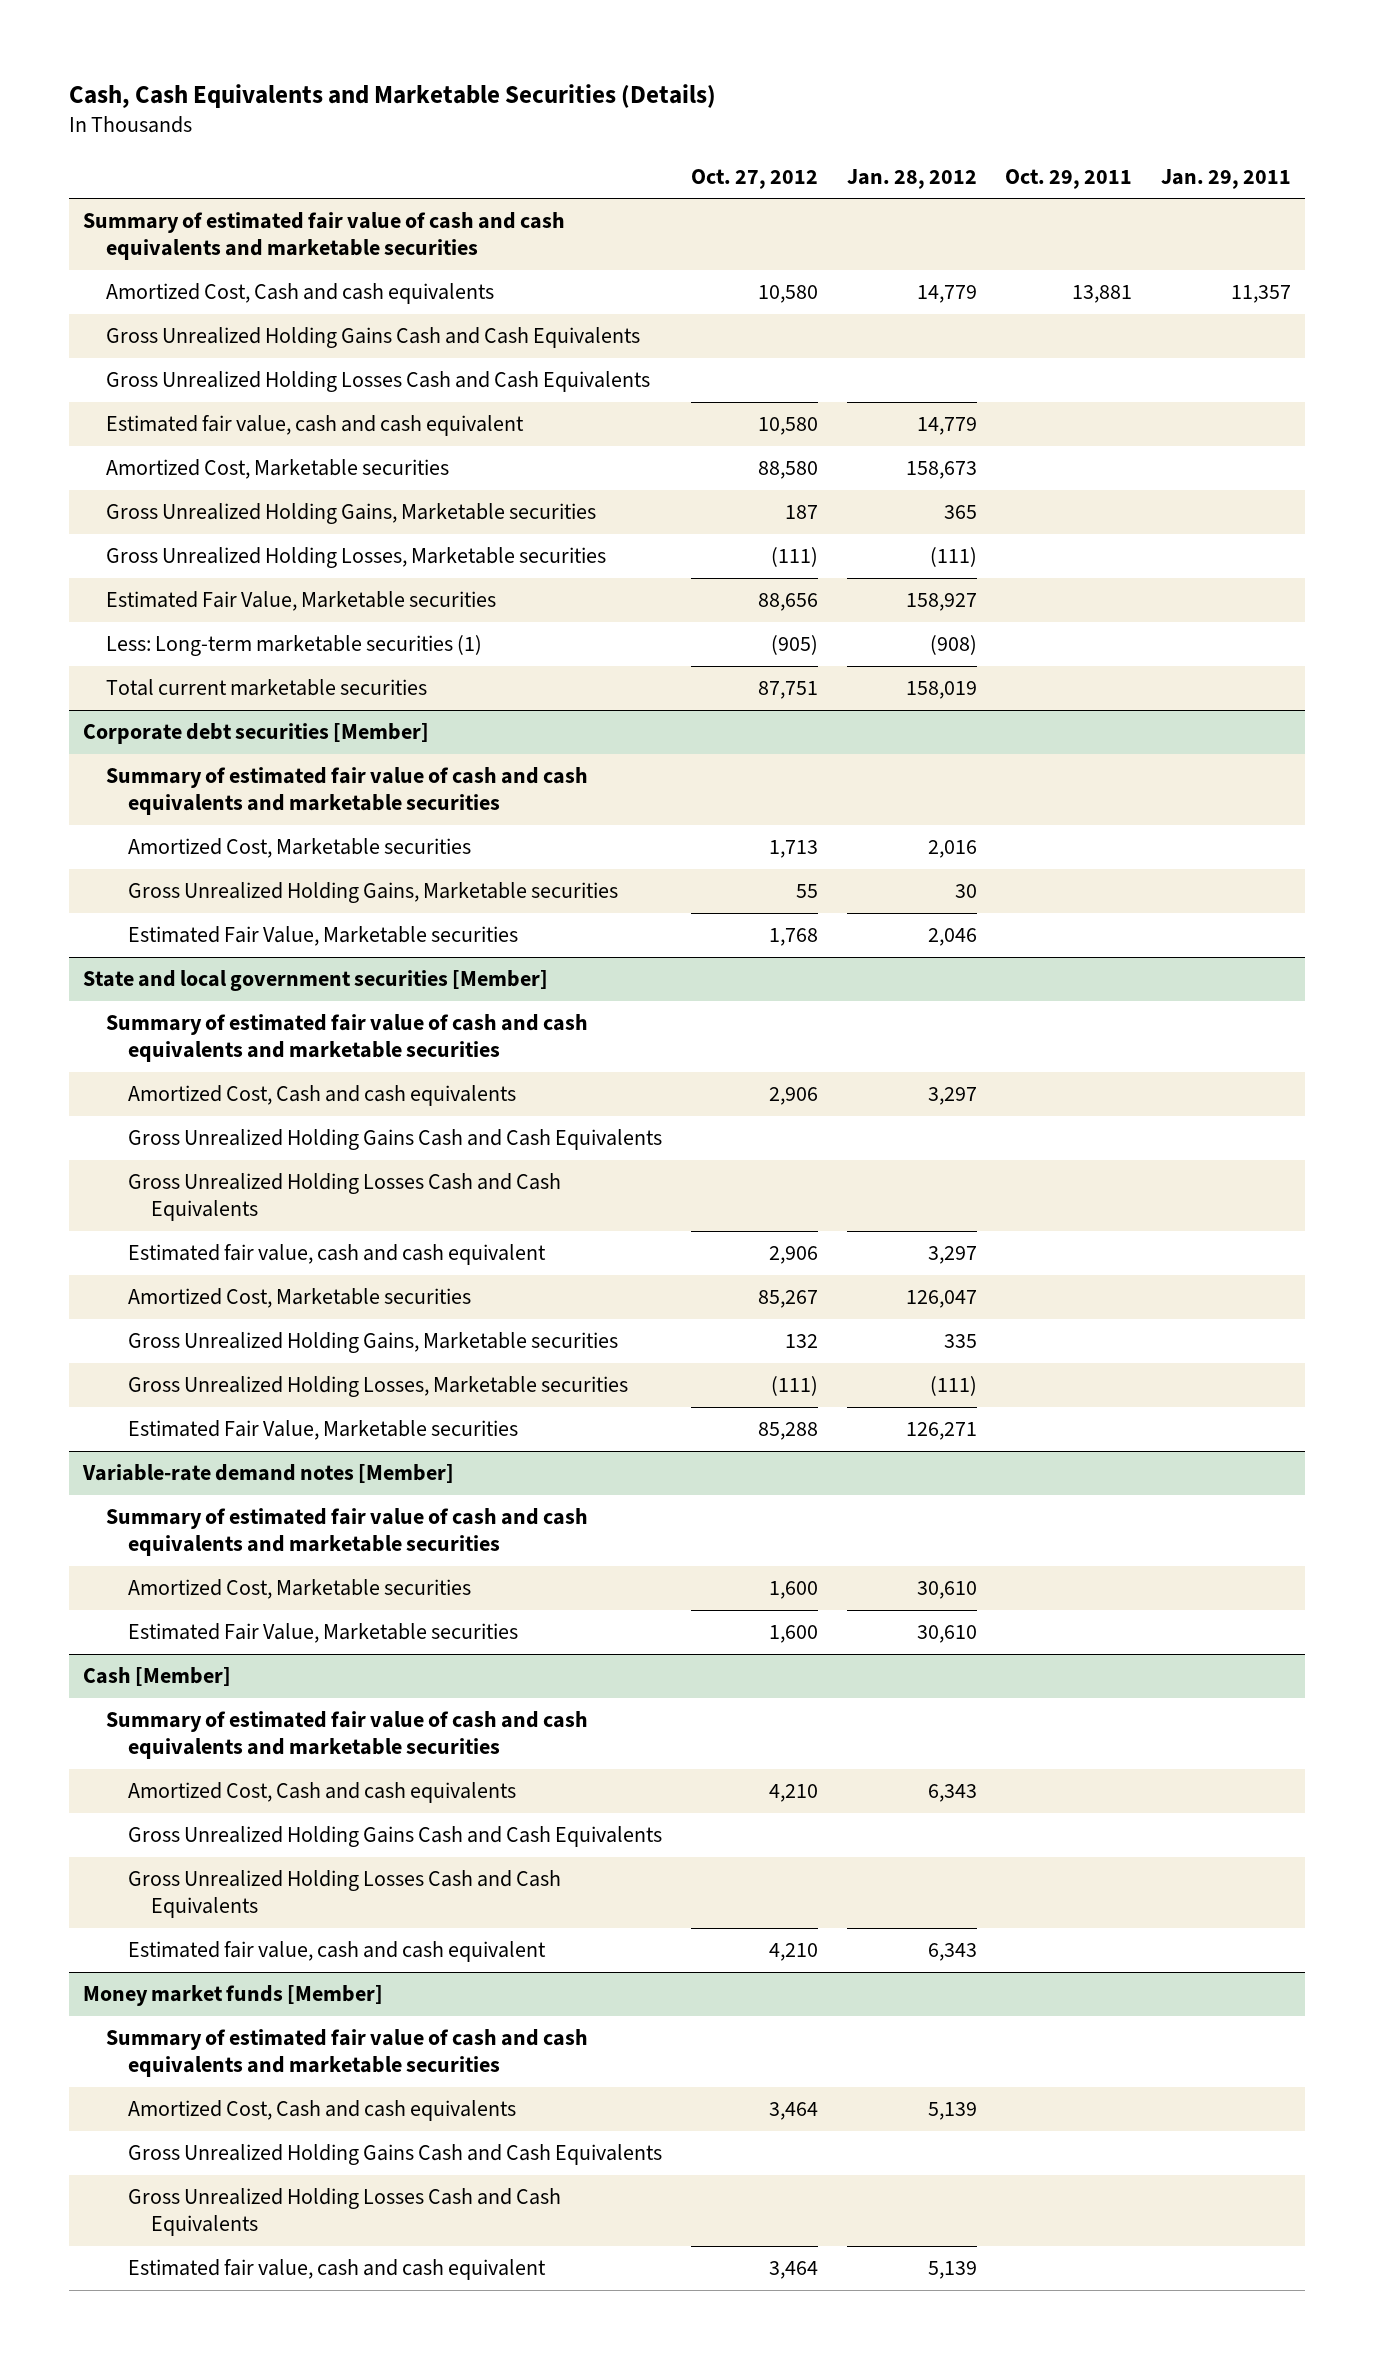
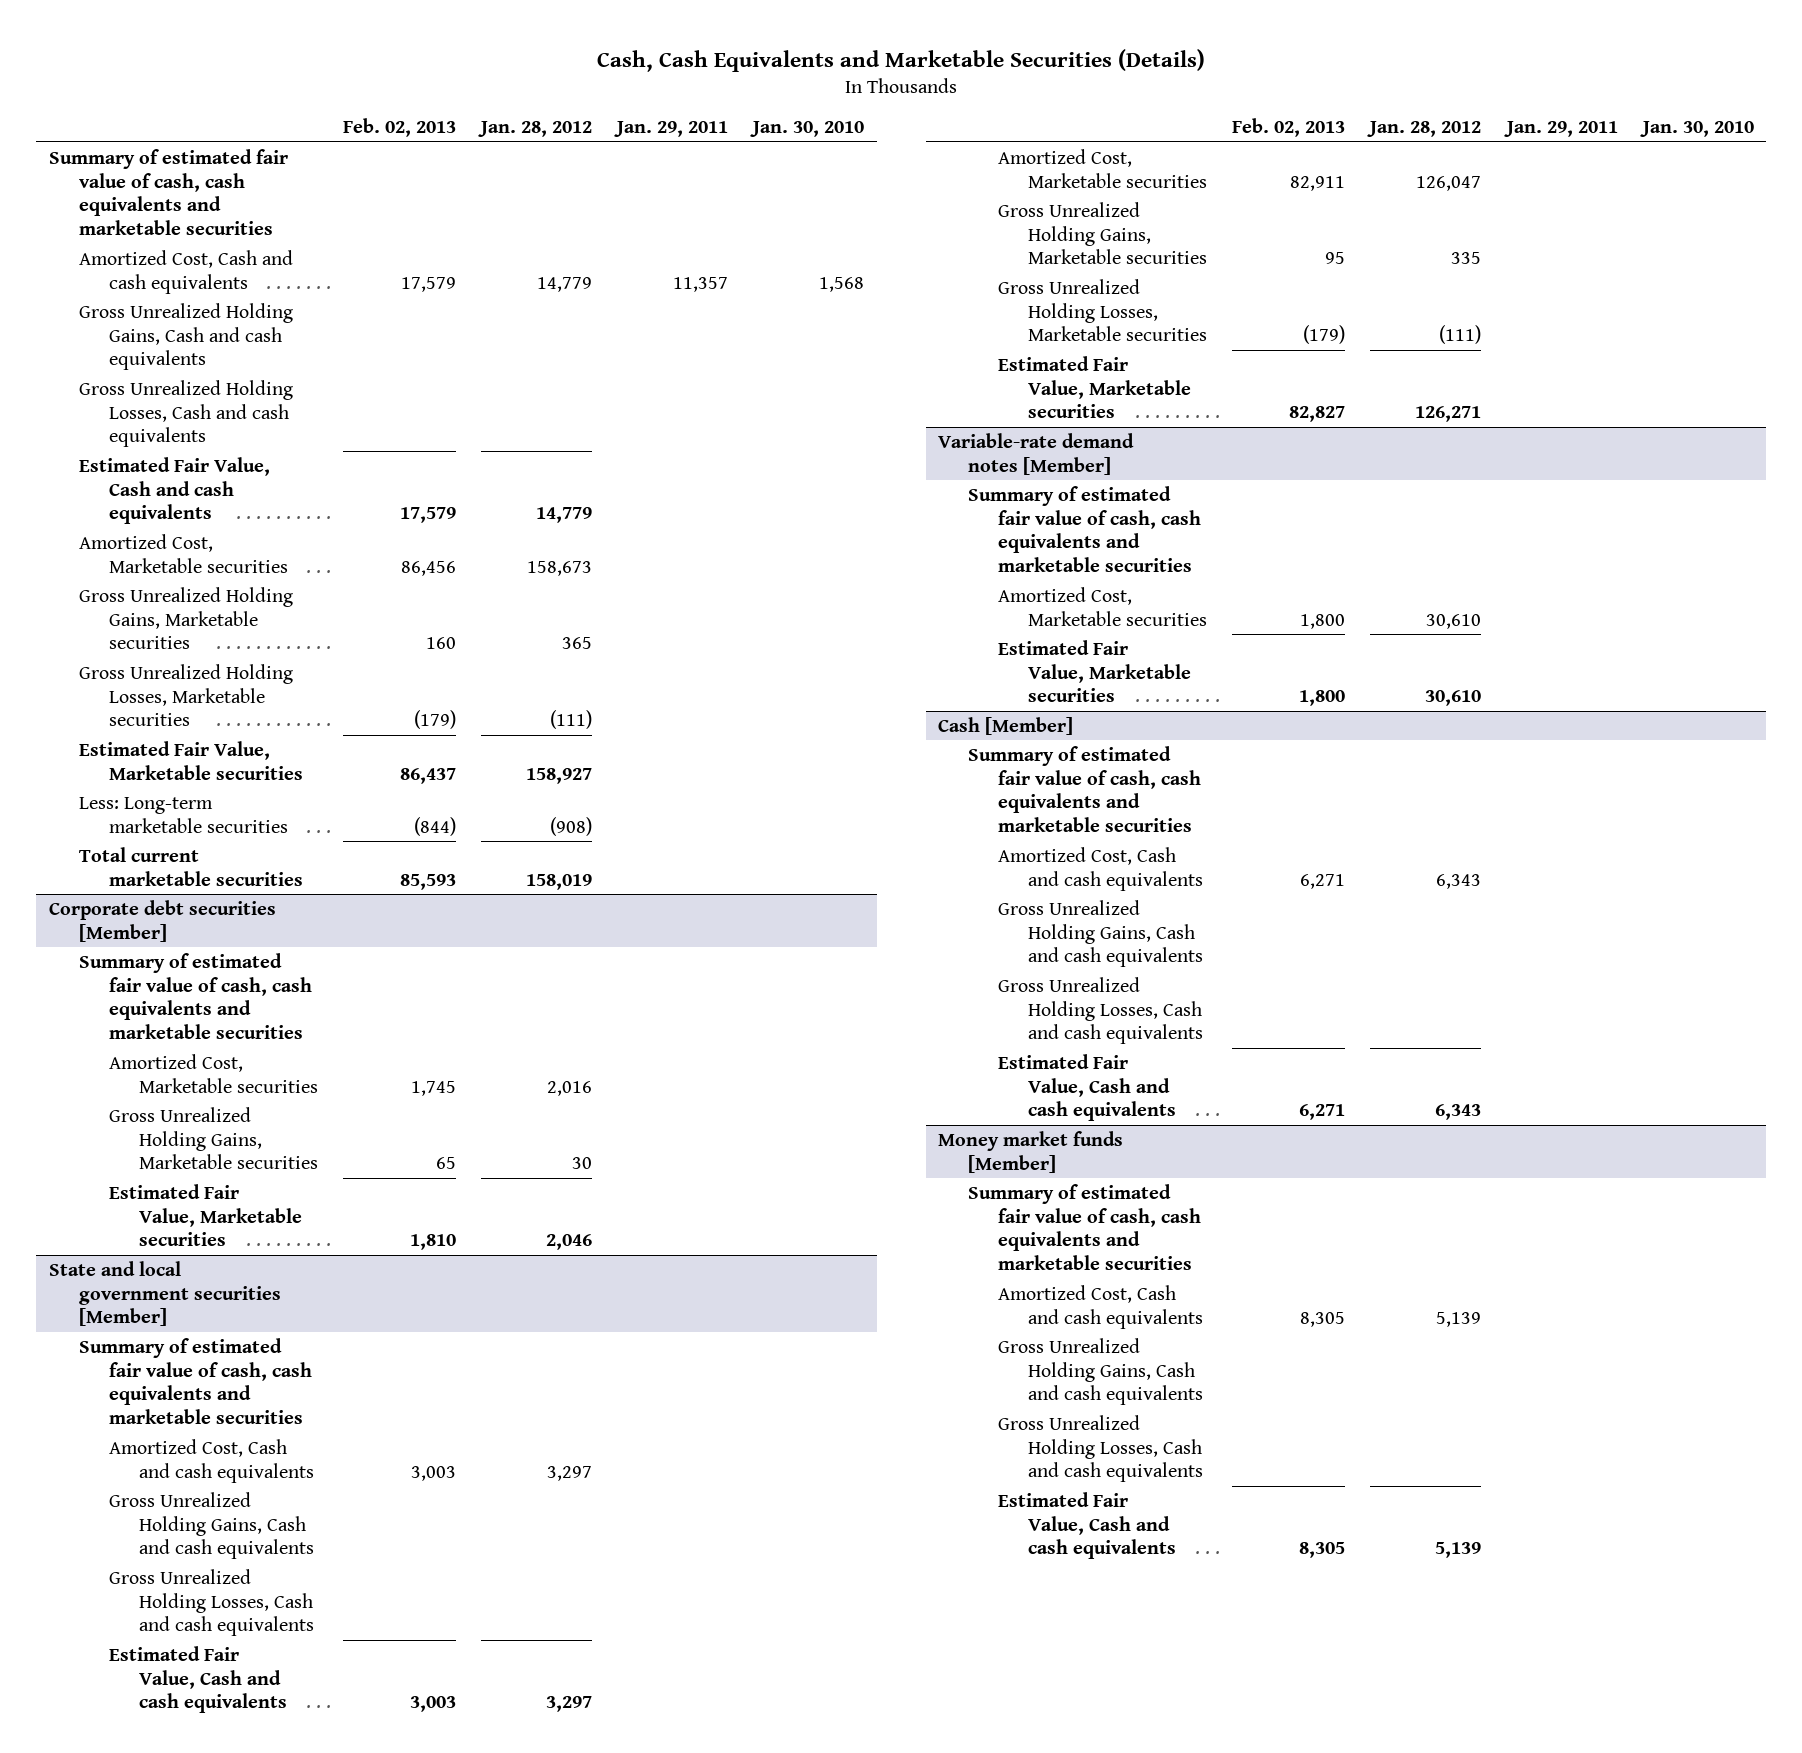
[691,168,819,189] Oct. 27, 2012 -> none
[1005,168,1133,189] Oct. 29, 2011 -> none
none -> [343,118,457,138] Feb. 02, 2013
none -> [750,121,865,138] Jan. 30, 2010
[83,212,566,261] Summary of estimated fair value of cash and cash equivalents and marketable securities -> [48,148,288,236] Summary of estimated fair value of cash, cash equivalents and marketable securities
[105,327,640,349] Gross Unrealized Holding Gains Cash and Cash Equivalents -> [78,302,293,371] Gross Unrealized Holding Gains, Cash and cash equivalents
[105,371,650,393] Gross Unrealized Holding Losses Cash and Cash Equivalents -> [78,379,293,448] Gross Unrealized Holding Losses, Cash and cash equivalents
[105,415,524,437] Estimated fair value, cash and cash equivalent -> [78,456,270,525] Estimated Fair Value, Cash and cash equivalents
[105,635,482,657] Less: Long-term marketable securities (1) -> [78,796,288,833] Less: Long-term marketable securities
[105,767,588,816] Summary of estimated fair value of cash and cash equivalents and marketable securities -> [78,952,312,1040] Summary of estimated fair value of cash, cash equivalents and marketable securities
[105,1014,588,1063] Summary of estimated fair value of cash and cash equivalents and marketable securities -> [78,1337,312,1425] Summary of estimated fair value of cash, cash equivalents and marketable securities
[128,1129,663,1151] Gross Unrealized Holding Gains Cash and Cash Equivalents -> [108,1491,315,1560] Gross Unrealized Holding Gains, Cash and cash equivalents
[128,1173,562,1222] Gross Unrealized Holding Losses Cash and Cash Equivalents -> [108,1568,315,1637] Gross Unrealized Holding Losses, Cash and cash equivalents
[128,1244,547,1266] Estimated fair value, cash and cash equivalent -> [108,1645,288,1714] Estimated Fair Value, Cash and cash equivalents
[105,1508,588,1557] Summary of estimated fair value of cash and cash equivalents and marketable securities -> [968,485,1202,573] Summary of estimated fair value of cash, cash equivalents and marketable securities
[105,1711,588,1760] Summary of estimated fair value of cash and cash equivalents and marketable securities -> [968,745,1202,833] Summary of estimated fair value of cash, cash equivalents and marketable securities
[128,1826,663,1848] Gross Unrealized Holding Gains Cash and Cash Equivalents -> [998,899,1204,968] Gross Unrealized Holding Gains, Cash and cash equivalents
[128,1870,562,1919] Gross Unrealized Holding Losses Cash and Cash Equivalents -> [998,976,1204,1045] Gross Unrealized Holding Losses, Cash and cash equivalents
[128,1941,547,1963] Estimated fair value, cash and cash equivalent -> [998,1053,1177,1122] Estimated Fair Value, Cash and cash equivalents
[105,2029,588,2078] Summary of estimated fair value of cash and cash equivalents and marketable securities -> [968,1183,1202,1271] Summary of estimated fair value of cash, cash equivalents and marketable securities
[128,2144,663,2166] Gross Unrealized Holding Gains Cash and Cash Equivalents -> [998,1337,1204,1406] Gross Unrealized Holding Gains, Cash and cash equivalents
[128,2188,562,2237] Gross Unrealized Holding Losses Cash and Cash Equivalents -> [998,1414,1204,1483] Gross Unrealized Holding Losses, Cash and cash equivalents
[128,2259,547,2281] Estimated fair value, cash and cash equivalent -> [998,1491,1177,1560] Estimated Fair Value, Cash and cash equivalents

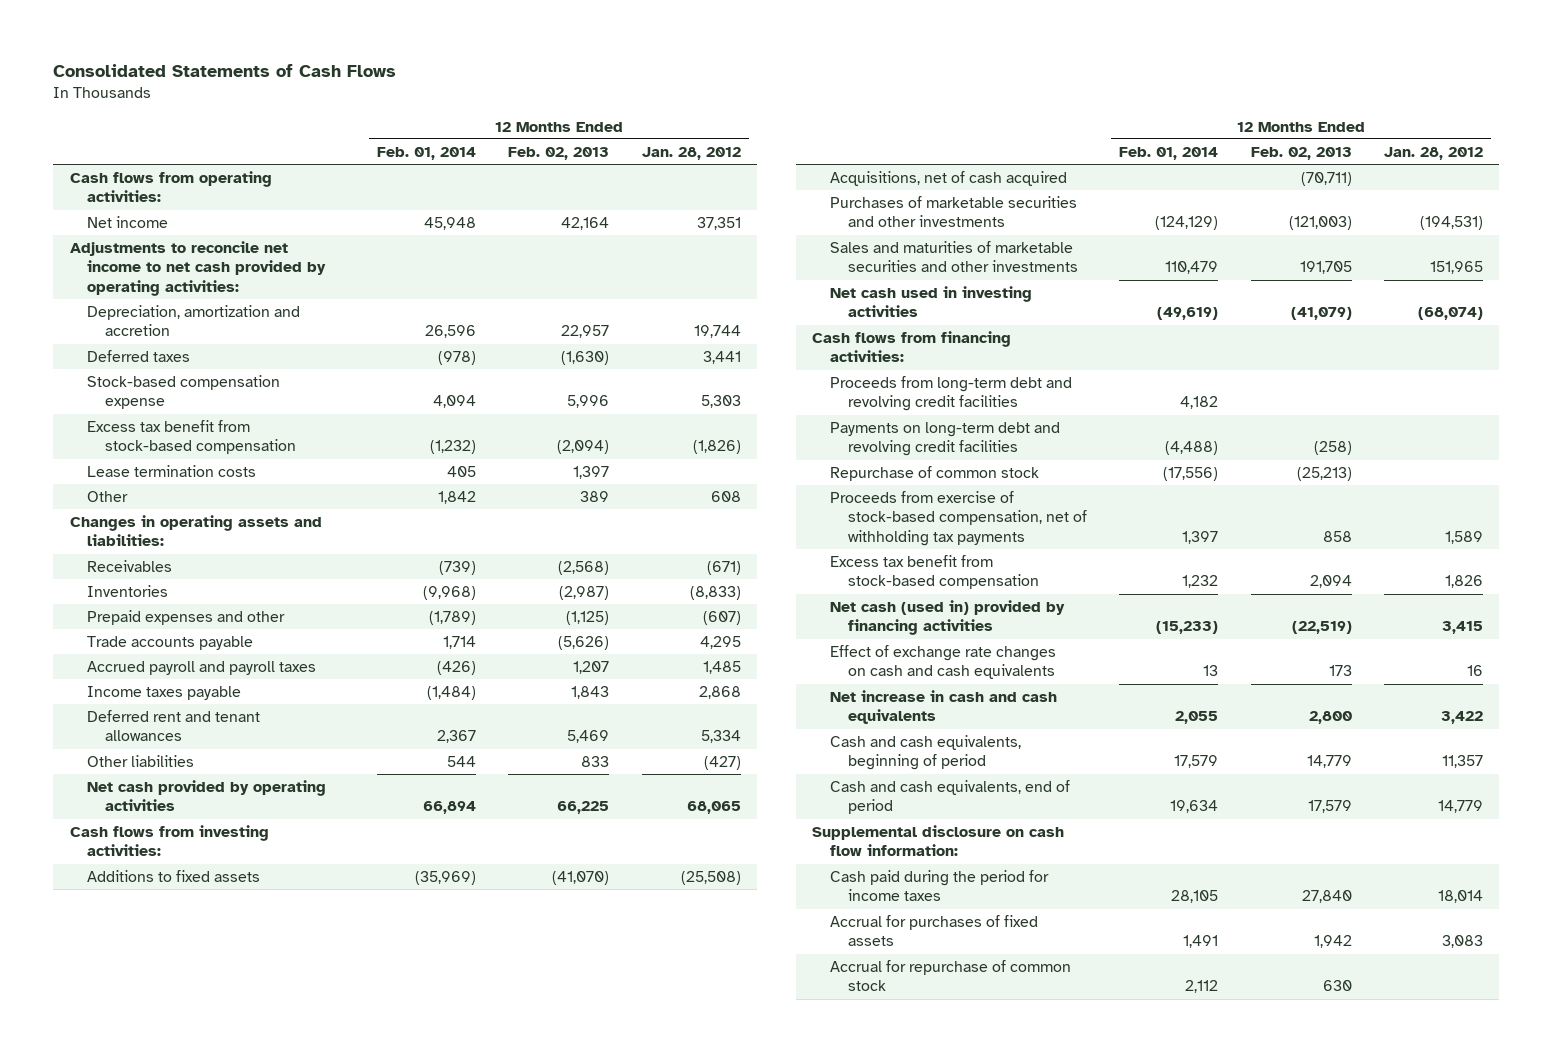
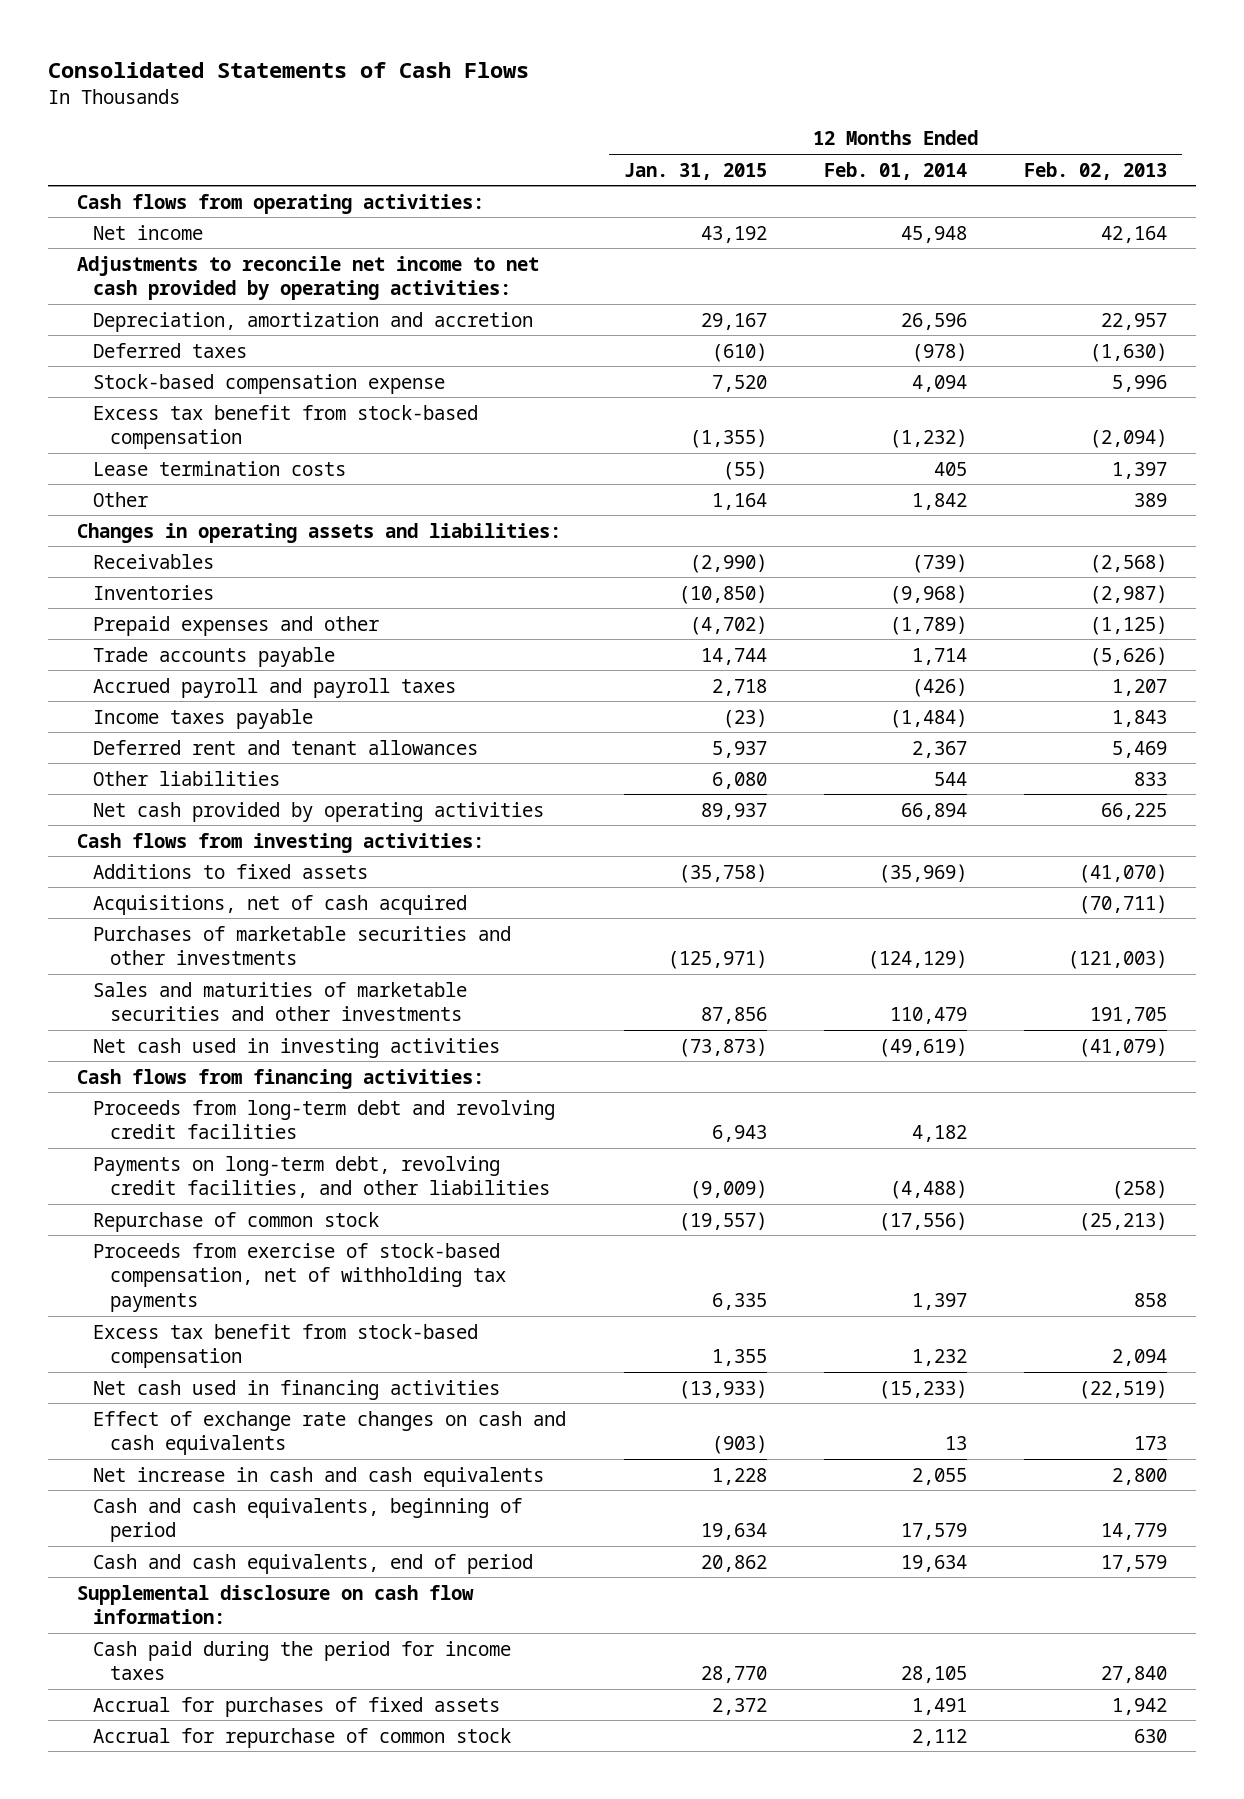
[641,146,741,160] Jan. 28, 2012 -> none
none -> [623,162,767,180] Jan. 31, 2015
[829,421,1060,457] Payments on long-term debt and revolving credit facilities -> [93,1155,550,1199] Payments on long-term debt, revolving credit facilities, and other liabilities
[829,599,1065,636] Net cash (used in) provided by financing activities -> [93,1379,501,1400] Net cash used in financing activities

